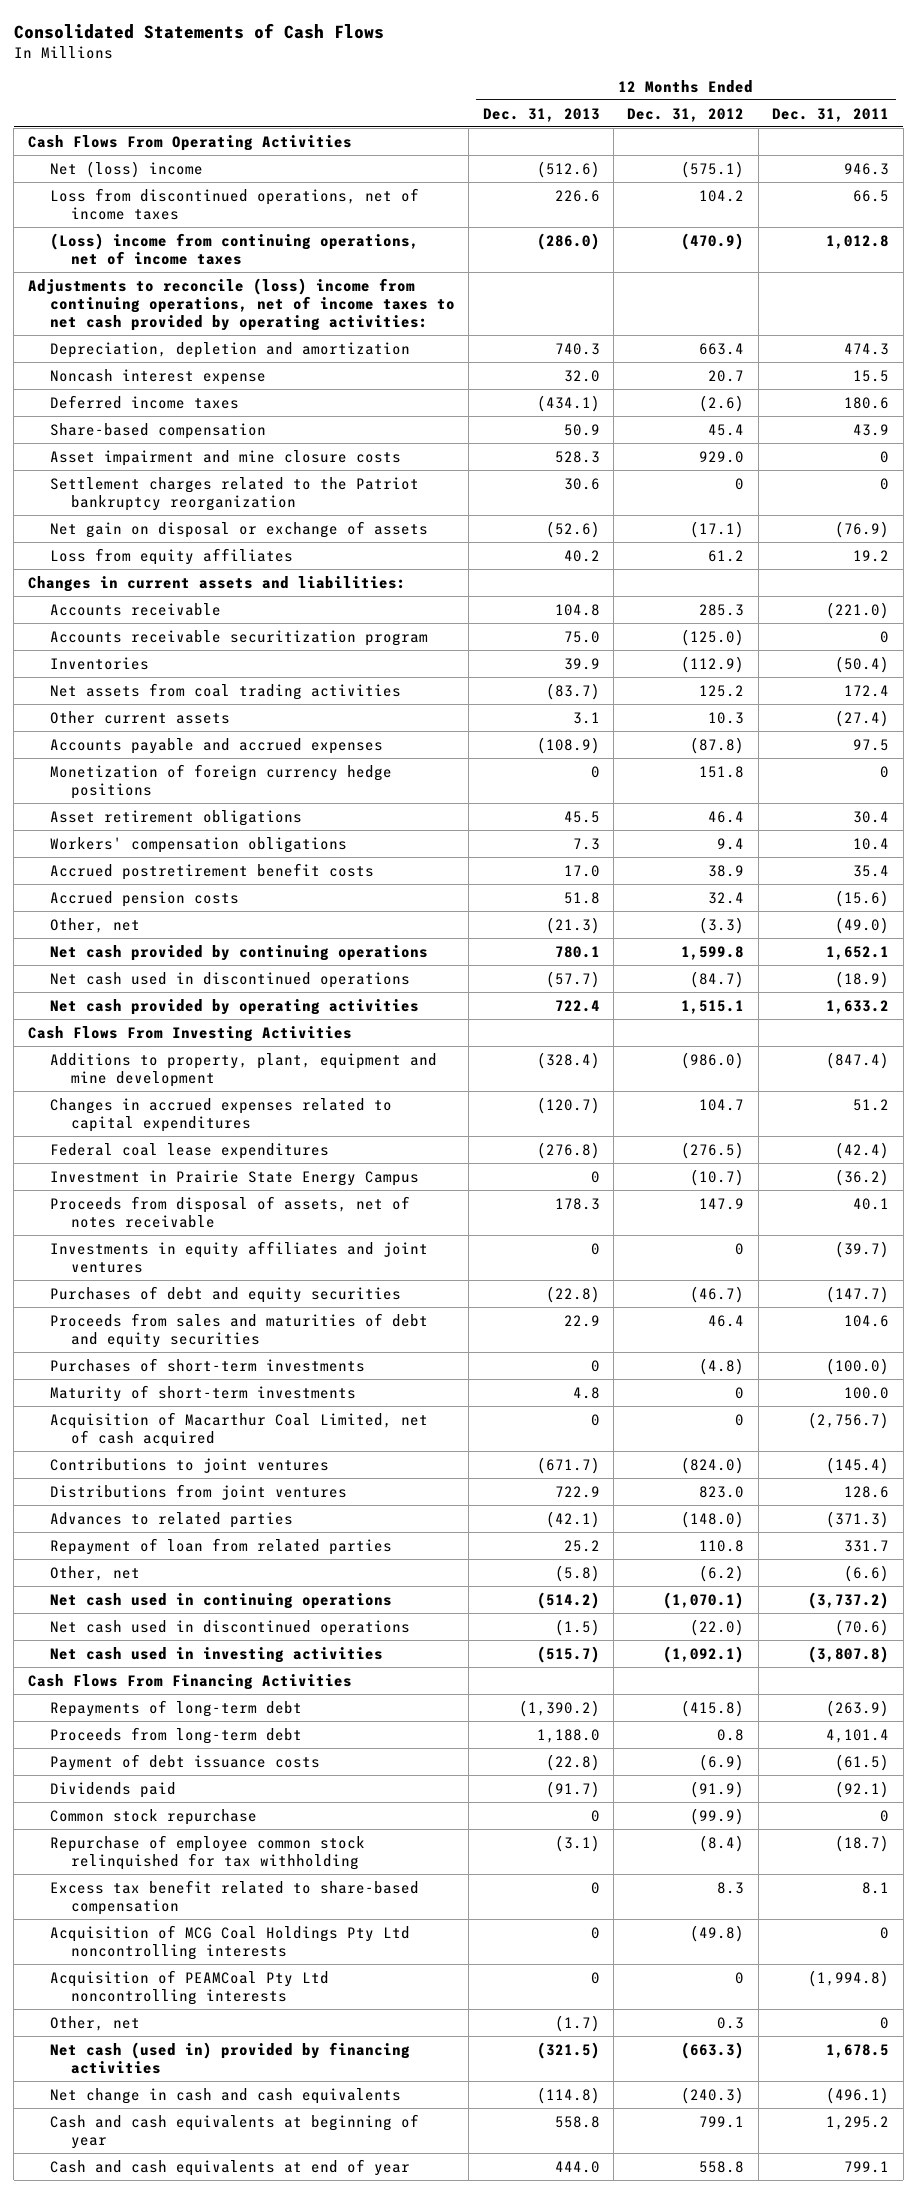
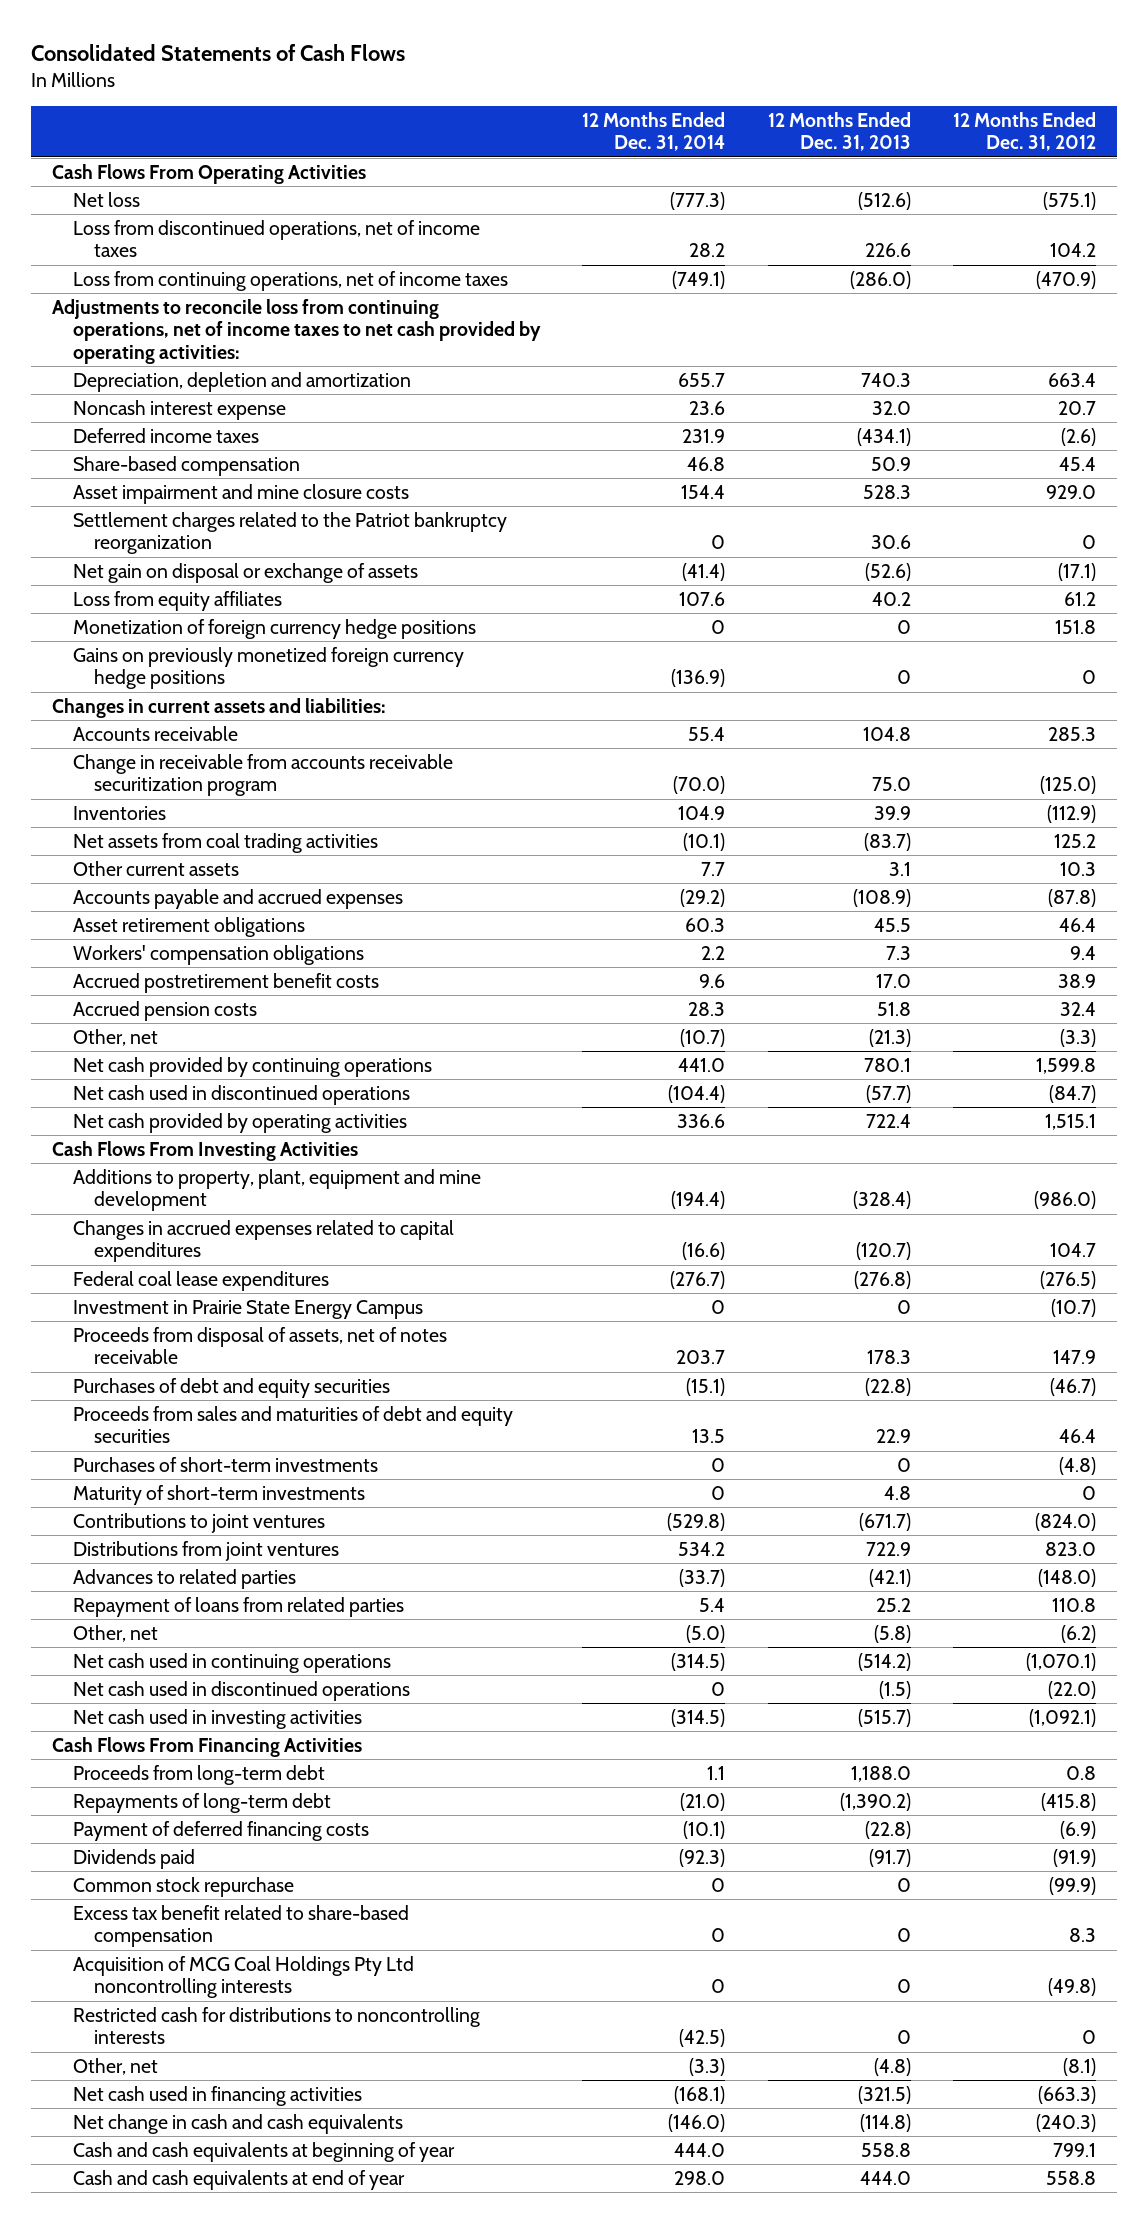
[772,107,890,122] Dec. 31, 2011 -> none
none -> [582,111,726,152] 12 Months Ended Dec. 31, 2014
[49,160,203,178] Net (loss) income -> [73,191,141,207] Net loss
[49,232,419,265] (Loss) income from continuing operations, net of income taxes -> [73,270,509,291] Loss from continuing operations, net of income taxes
[27,277,455,331] Adjustments to reconcile (loss) income from continuing operations, net of income taxes to net cash provided by operating activities: -> [51,298,542,365] Adjustments to reconcile loss from continuing operations, net of income taxes to net cash provided by operating activities:
[49,763,392,799] Monetization of foreign currency hedge positions -> [73,618,477,639] Monetization of foreign currency hedge positions
none -> [73,646,465,690] Gains on previously monetized foreign currency hedge positions
[49,629,428,646] Accounts receivable securitization program -> [73,753,454,797] Change in receivable from accounts receivable securitization program
[49,1240,428,1273] Investments in equity affiliates and joint ventures -> none
[49,1411,428,1447] Acquisition of Macarthur Coal Limited, net of cash acquired -> none
[49,1537,392,1555] Repayment of loan from related parties -> [73,1596,405,1617] Repayment of loans from related parties
[49,1699,302,1717] Repayments of long-term debt -> [73,1792,332,1813] Repayments of long-term debt
[49,1753,320,1771] Payment of debt issuance costs -> [73,1820,370,1841] Payment of deferred financing costs
[49,1834,365,1870] Repurchase of employee common stock relinquished for tax withholding -> none
[49,1969,329,2005] Acquisition of PEAMCoal Pty Ltd noncontrolling interests -> none
none -> [73,2006,481,2045] Restricted cash for distributions to noncontrolling interests
[554,2014,600,2032] (1.7) -> [873,2057,911,2076] (4.8)
[717,2016,745,2029] 0.3 -> [1063,2057,1097,2076] (8.1)
[49,2041,410,2074] Net cash (used in) provided by financing activities -> [73,2085,363,2106] Net cash used in financing activities

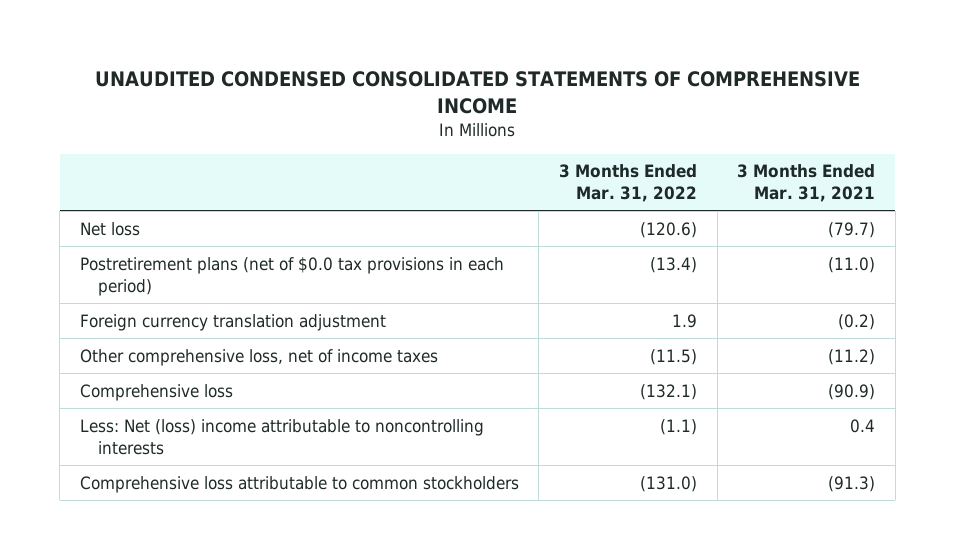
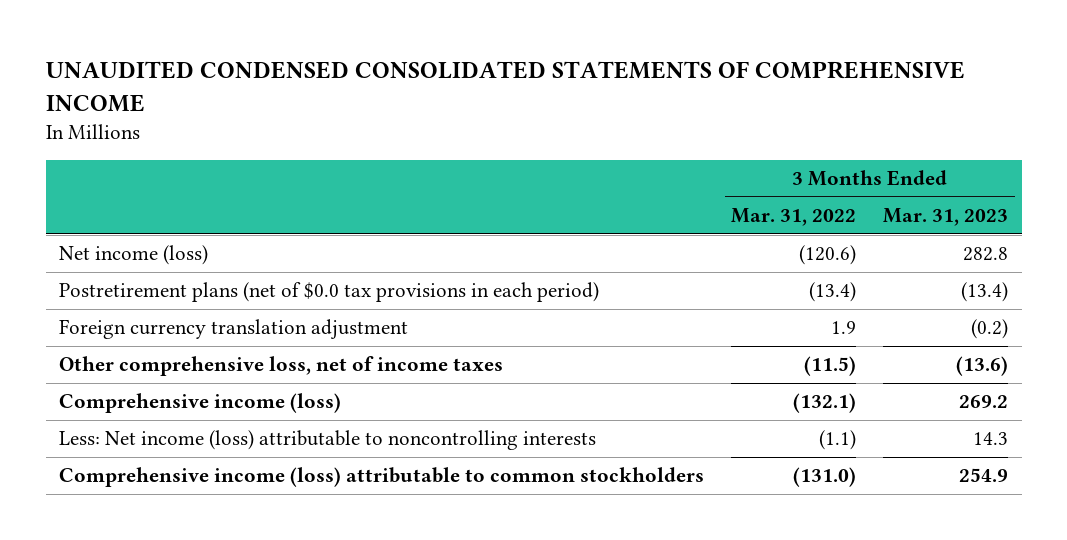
[737,164,876,203] 3 Months Ended Mar. 31, 2021 -> none
none -> [883,207,1009,226] Mar. 31, 2023
[79,221,140,236] Net loss -> [59,245,209,266] Net income (loss)
[79,383,233,401] Comprehensive loss -> [59,393,342,414] Comprehensive income (loss)
[79,418,484,455] Less: Net (loss) income attributable to noncontrolling interests -> [59,430,597,451] Less: Net income (loss) attributable to noncontrolling interests
[79,475,519,493] Comprehensive loss attributable to common stockholders -> [59,467,705,488] Comprehensive income (loss) attributable to common stockholders

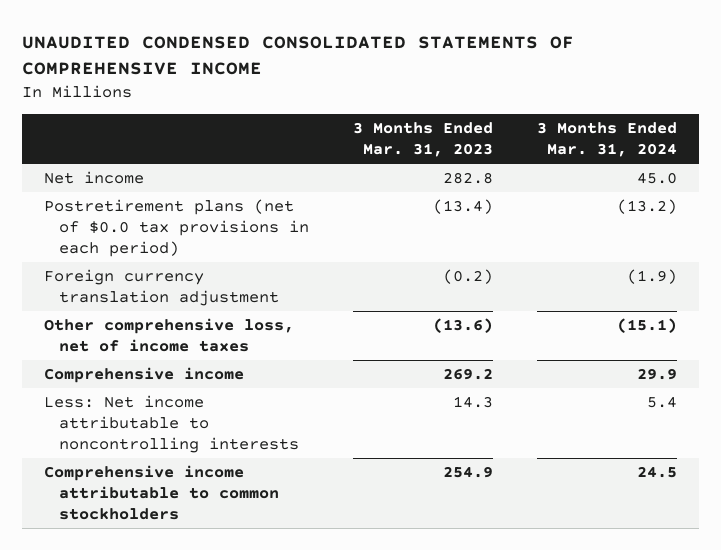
[731,207,857,226] Mar. 31, 2022 -> none
none -> [537,121,678,158] 3 Months Ended Mar. 31, 2024
[59,245,209,266] Net income (loss) -> [43,170,144,184] Net income
[59,393,342,414] Comprehensive income (loss) -> [43,366,244,383] Comprehensive income
[59,430,597,451] Less: Net income (loss) attributable to noncontrolling interests -> [43,394,300,454] Less: Net income attributable to noncontrolling interests
[59,467,705,488] Comprehensive income (loss) attributable to common stockholders -> [43,464,280,521] Comprehensive income attributable to common stockholders

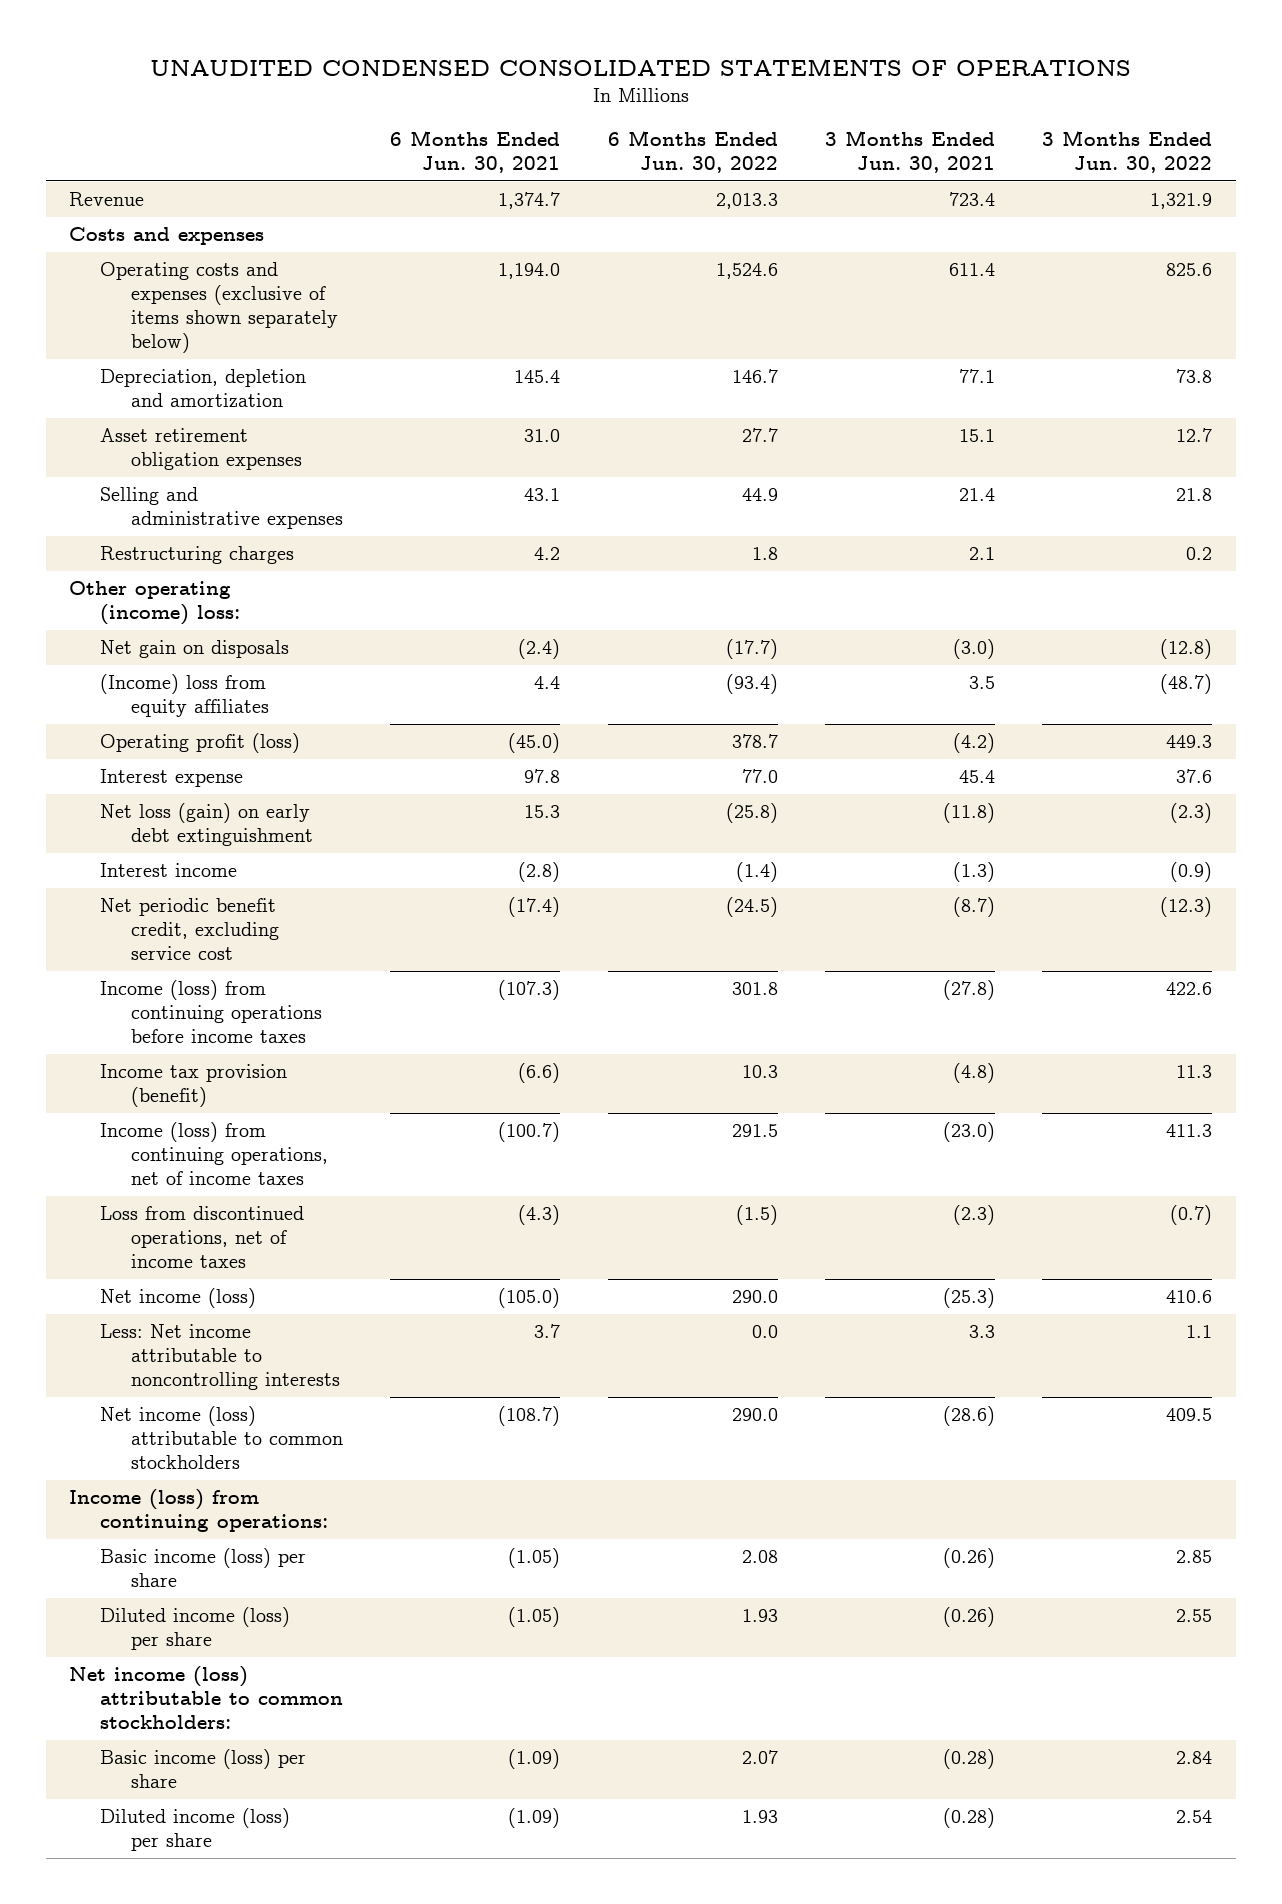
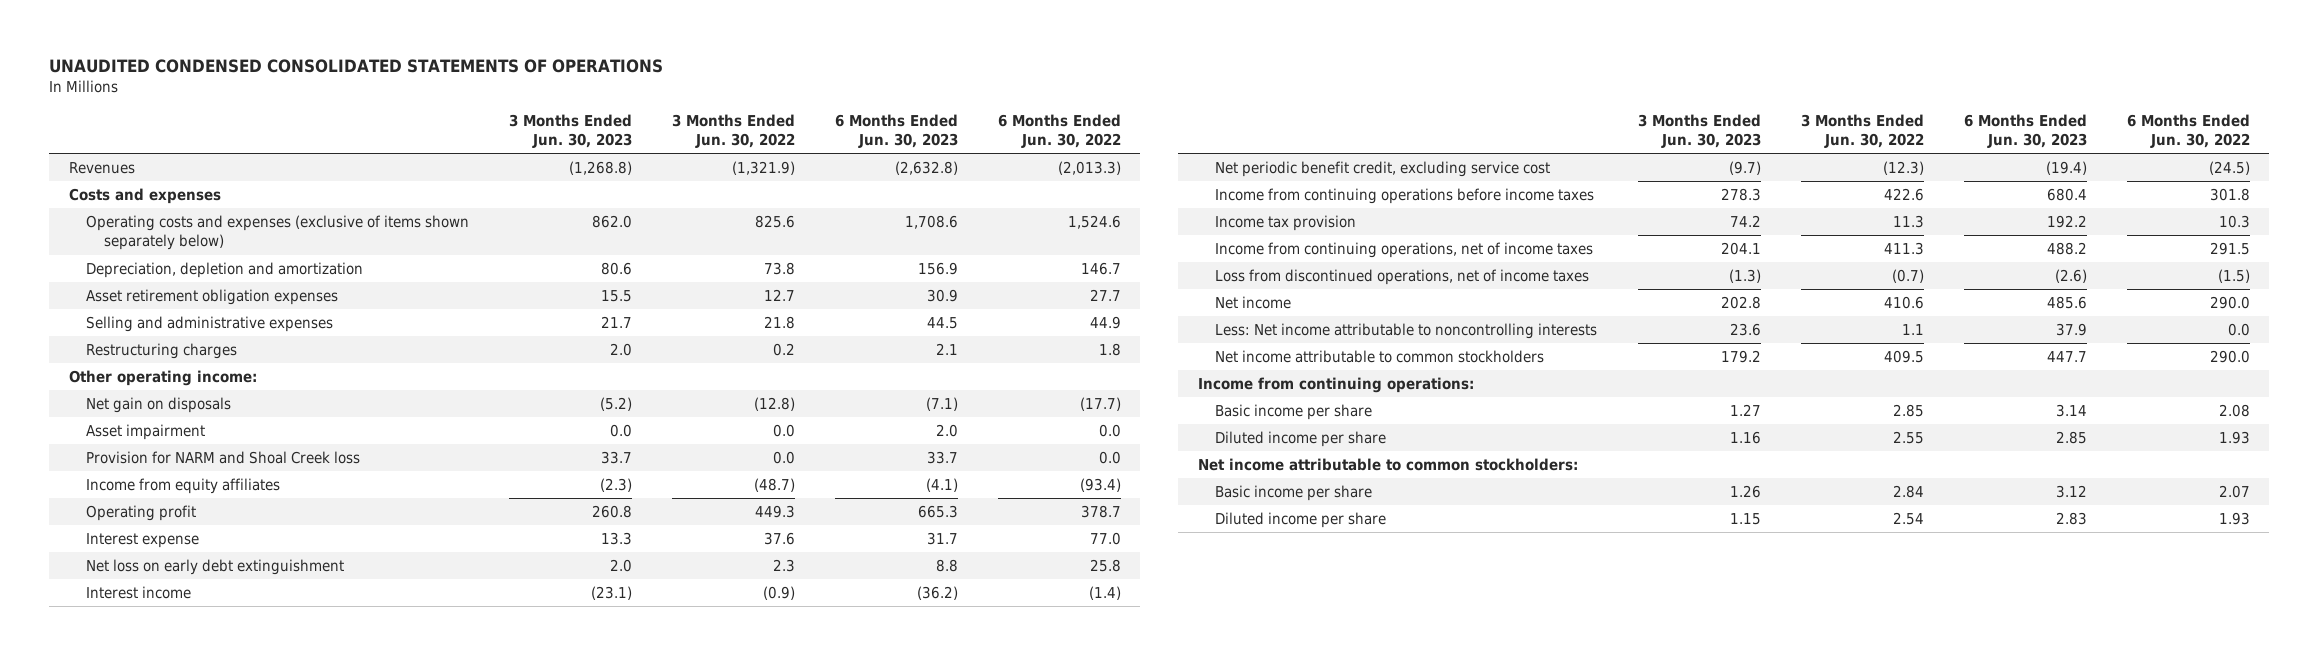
[390,129,561,173] 6 Months Ended Jun. 30, 2021 -> none
[825,129,996,173] 3 Months Ended Jun. 30, 2021 -> none
none -> [509,113,633,149] 3 Months Ended Jun. 30, 2023
none -> [834,113,958,149] 6 Months Ended Jun. 30, 2023
[69,192,145,207] Revenue -> none
none -> [68,162,135,175] Revenues
[69,581,241,626] Other operating (income) loss: -> [68,370,257,387] Other operating income:
none -> [86,424,206,441] Asset impairment
none -> [86,451,361,465] Provision for NARM and Shoal Creek loss
[100,674,269,718] (Income) loss from equity affiliates -> [86,478,281,495] Income from equity affiliates
[100,733,301,754] Operating profit (loss) -> [86,505,197,522] Operating profit
[100,803,313,847] Net loss (gain) on early debt extinguishment -> [86,559,345,576] Net loss on early debt extinguishment
[725,803,778,824] (25.8) -> [1089,559,1121,573] 25.8
[1170,803,1213,824] (2.3) -> [772,559,795,573] 2.3
[100,980,322,1044] Income (loss) from continuing operations before income taxes -> [1215,188,1595,205] Income from continuing operations before income taxes
[100,1064,288,1108] Income tax provision (benefit) -> [1215,215,1357,232] Income tax provision
[100,1122,328,1186] Income (loss) from continuing operations, net of income taxes -> [1215,242,1594,259] Income from continuing operations, net of income taxes
[100,1288,257,1309] Net income (loss) -> [1215,296,1292,310] Net income
[100,1406,343,1470] Net income (loss) attributable to common stockholders -> [1215,350,1545,364] Net income attributable to common stockholders
[69,1489,329,1533] Income (loss) from continuing operations: -> [1197,377,1474,394] Income from continuing operations:
[100,1548,307,1588] Basic income (loss) per share -> [1215,404,1373,421] Basic income per share
[100,1607,291,1651] Diluted income (loss) per share -> [1215,431,1387,448] Diluted income per share
[69,1666,344,1730] Net income (loss) attributable to common stockholders: -> [1197,458,1578,472] Net income attributable to common stockholders:
[100,1749,307,1789] Basic income (loss) per share -> [1215,485,1373,502] Basic income per share
[100,1808,291,1852] Diluted income (loss) per share -> [1215,512,1387,529] Diluted income per share

